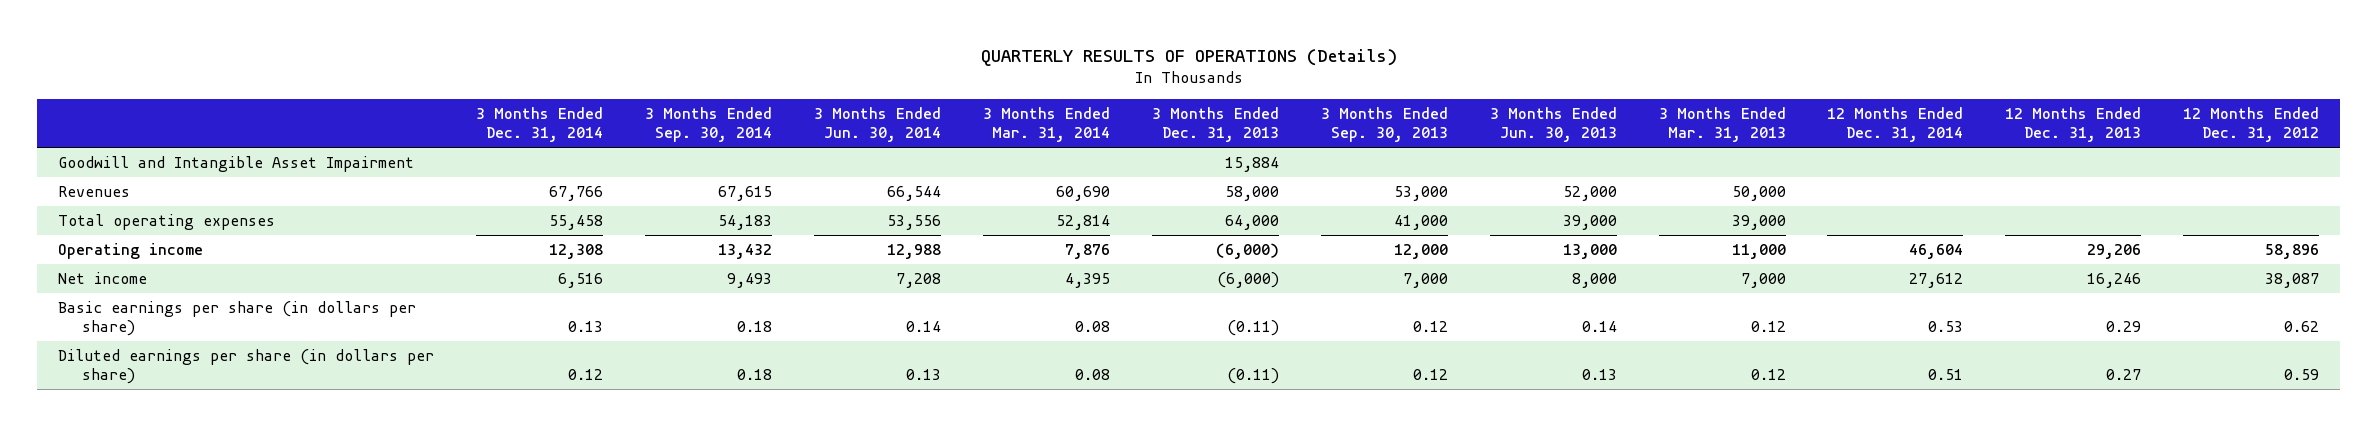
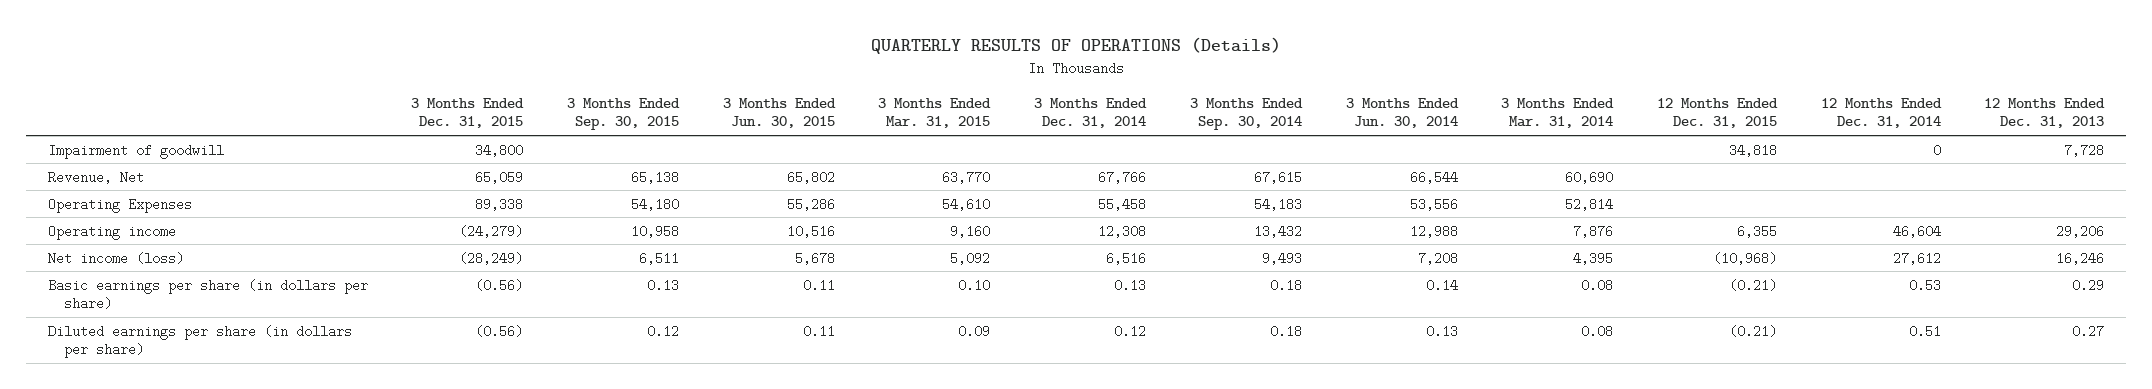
[1151,107,1279,143] 3 Months Ended Dec. 31, 2013 -> none
[1320,107,1448,143] 3 Months Ended Sep. 30, 2013 -> none
[1489,107,1617,143] 3 Months Ended Jun. 30, 2013 -> none
[1658,107,1786,143] 3 Months Ended Mar. 31, 2013 -> none
[2183,107,2320,143] 12 Months Ended Dec. 31, 2012 -> none
none -> [411,97,525,129] 3 Months Ended Dec. 31, 2015
none -> [567,97,681,131] 3 Months Ended Sep. 30, 2015
none -> [722,97,836,129] 3 Months Ended Jun. 30, 2015
none -> [878,97,992,129] 3 Months Ended Mar. 31, 2015
none -> [1656,97,1778,129] 12 Months Ended Dec. 31, 2015
[58,155,415,172] Goodwill and Intangible Asset Impairment -> none
none -> [47,143,224,159] Impairment of goodwill
[58,185,131,197] Revenues -> [47,170,144,184] Revenue, Net
[58,213,276,230] Total operating expenses -> [47,197,192,213] Operating Expenses
[58,271,148,284] Net income -> [47,251,184,265] Net income (loss)

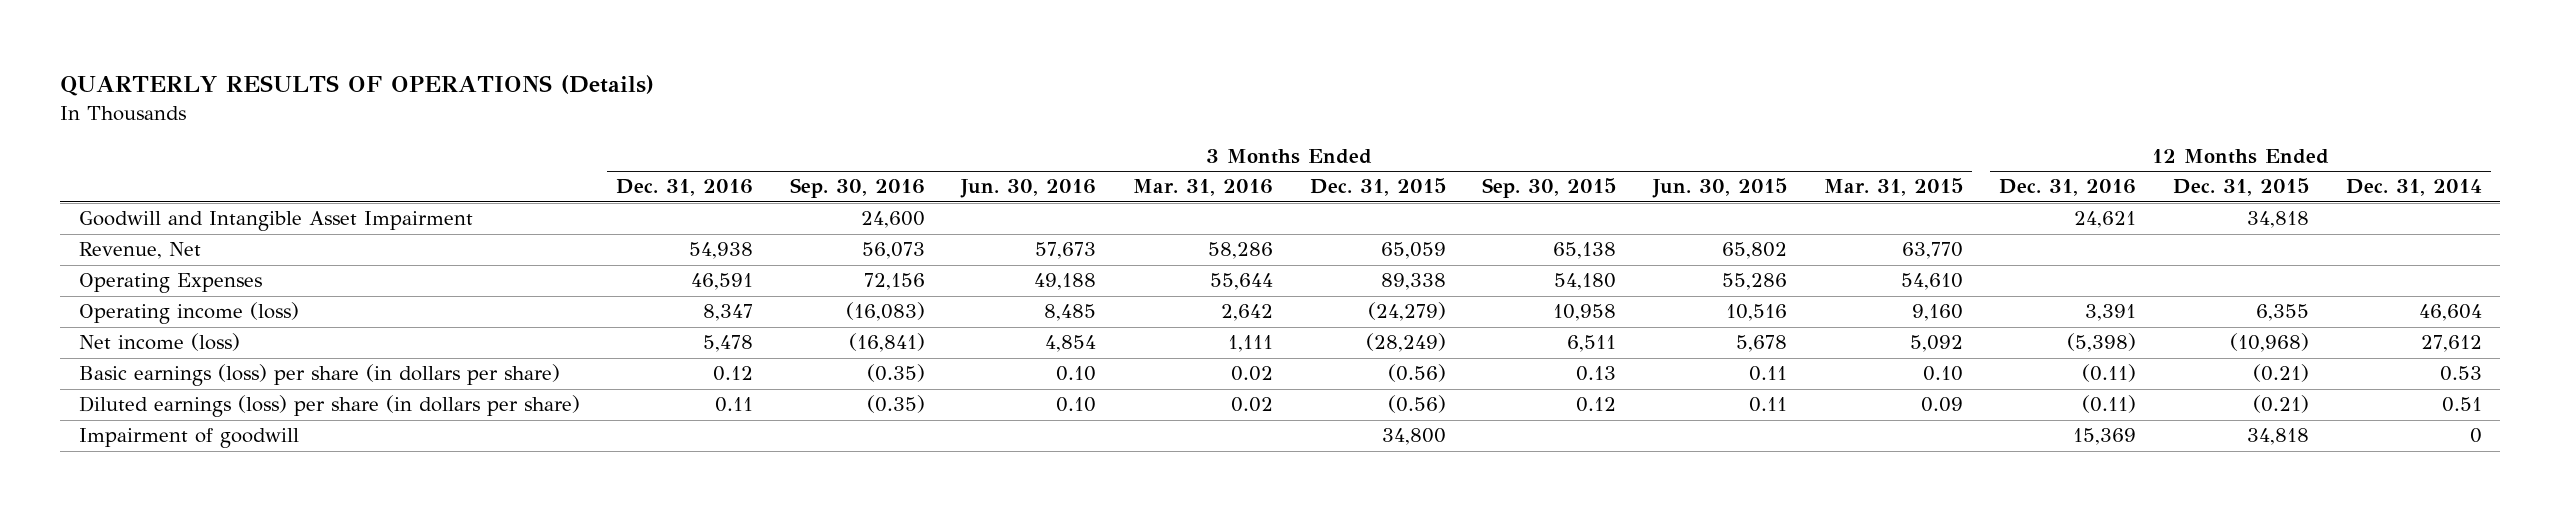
[1034,97,1148,129] 3 Months Ended Dec. 31, 2014 -> none
[1189,97,1303,131] 3 Months Ended Sep. 30, 2014 -> none
[1345,97,1459,129] 3 Months Ended Jun. 30, 2014 -> none
[1501,97,1615,129] 3 Months Ended Mar. 31, 2014 -> none
[1984,97,2106,129] 12 Months Ended Dec. 31, 2013 -> none
none -> [616,179,754,197] Dec. 31, 2016
none -> [789,178,925,199] Sep. 30, 2016
none -> [960,179,1097,199] Jun. 30, 2016
none -> [1133,179,1274,197] Mar. 31, 2016
none -> [1999,179,2137,197] Dec. 31, 2016
none -> [78,211,473,232] Goodwill and Intangible Asset Impairment
[47,224,176,240] Operating income -> [78,302,299,325] Operating income (loss)
[47,278,368,311] Basic earnings per share (in dollars per share) -> [78,364,560,387] Basic earnings (loss) per share (in dollars per share)
[47,324,352,359] Diluted earnings per share (in dollars per share) -> [78,395,580,418] Diluted earnings (loss) per share (in dollars per share)
[47,143,224,159] Impairment of goodwill -> [78,428,299,449] Impairment of goodwill

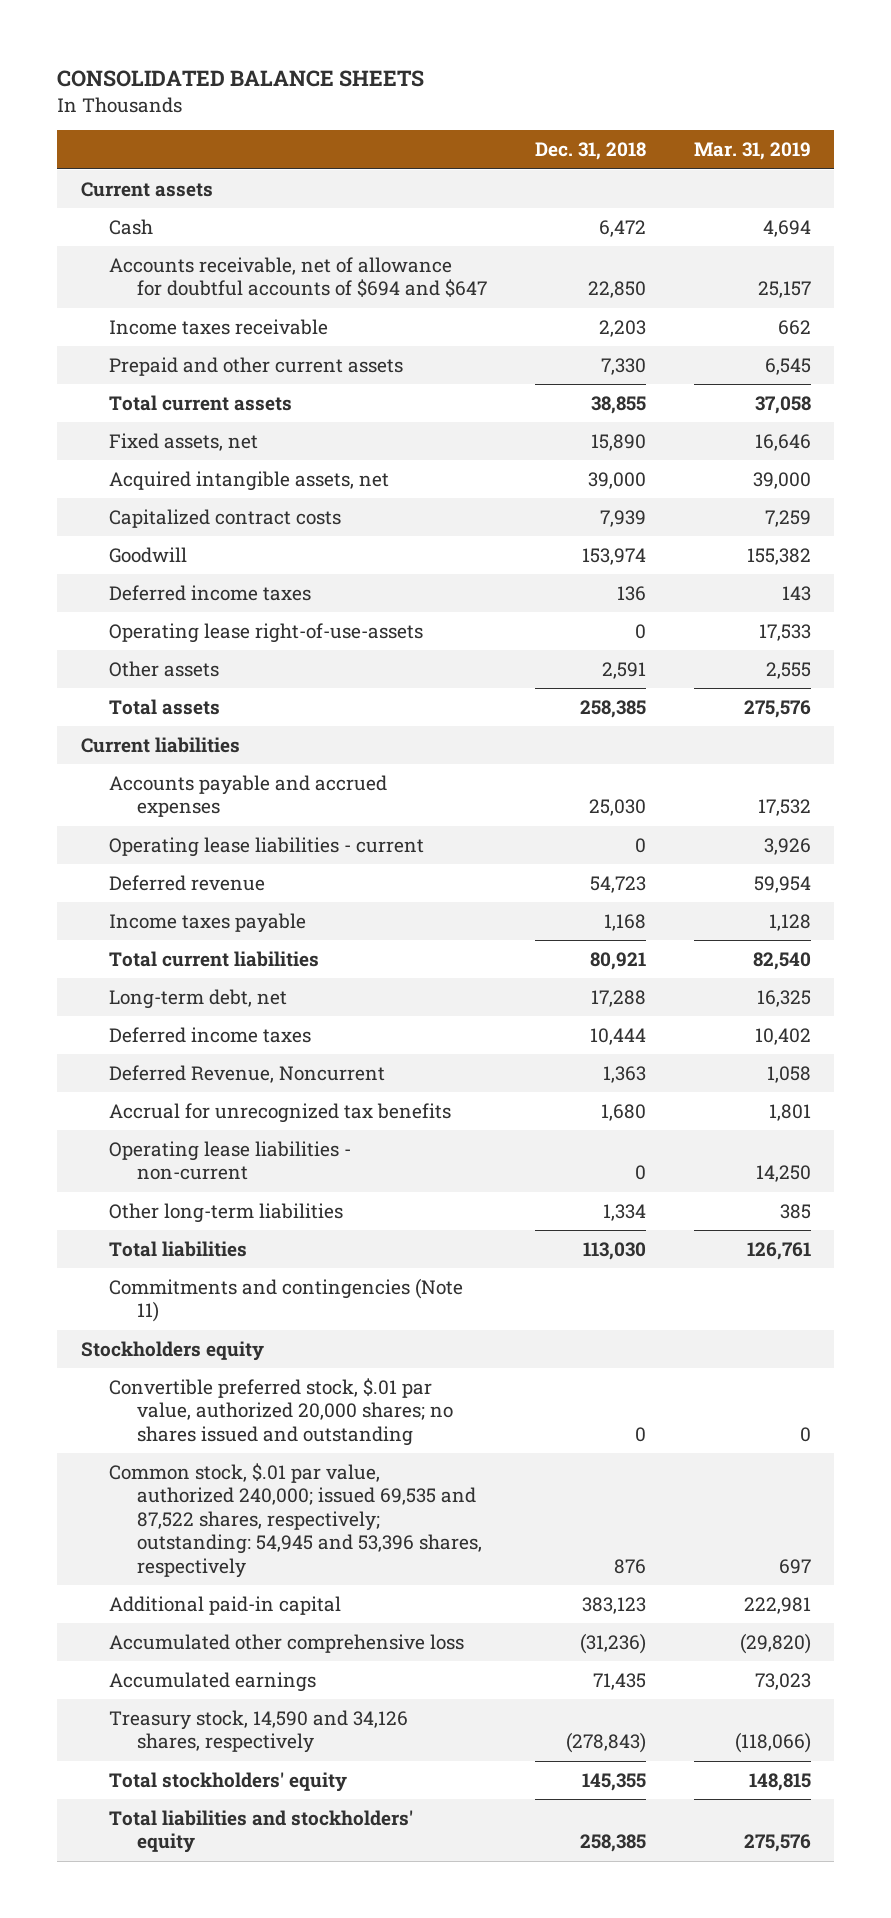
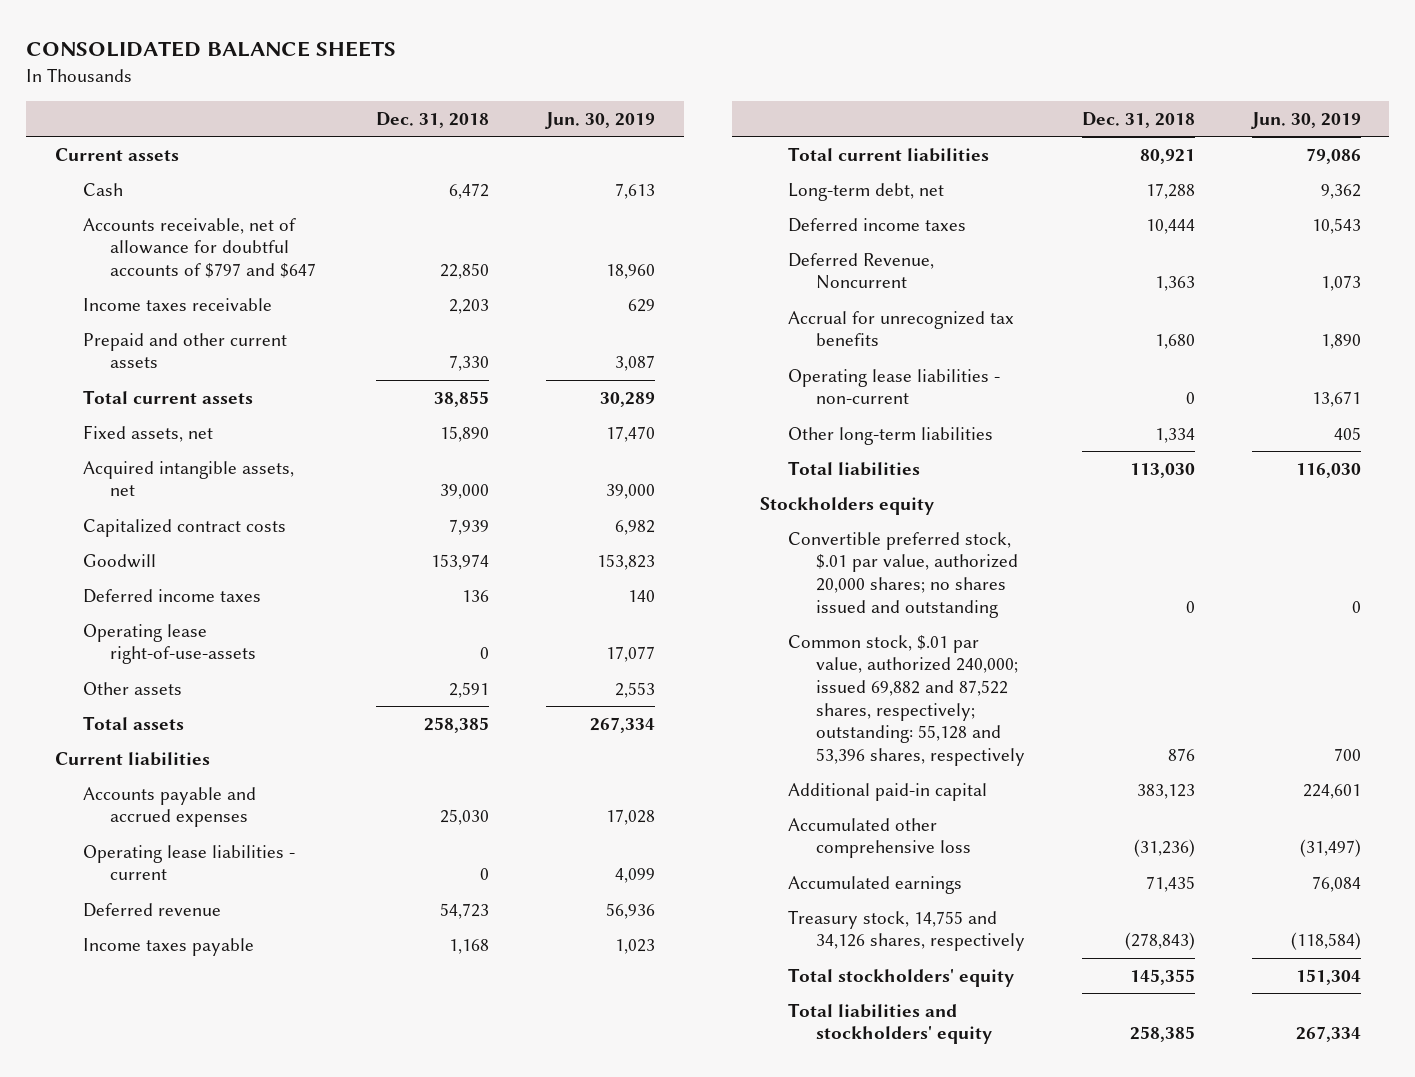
[693,142,811,161] Mar. 31, 2019 -> none
none -> [545,111,656,129] Jun. 30, 2019
[109,256,488,298] Accounts receivable, net of allowance for doubtful accounts of $694 and $647 -> [82,217,317,278] Accounts receivable, net of allowance for doubtful accounts of $797 and $647
[109,1277,464,1323] Commitments and contingencies (Note 11) -> none
[109,1462,483,1578] Common stock, $.01 par value, authorized 240,000; issued 69,535 and 87,522 shares, respectively; outstanding: 54,945 and 53,396 shares, respectively -> [787,634,1025,766] Common stock, $.01 par value, authorized 240,000; issued 69,882 and 87,522 shares, respectively; outstanding: 55,128 and 53,396 shares, respectively
[109,1709,409,1754] Treasury stock, 14,590 and 34,126 shares, respectively -> [787,909,1025,952] Treasury stock, 14,755 and 34,126 shares, respectively

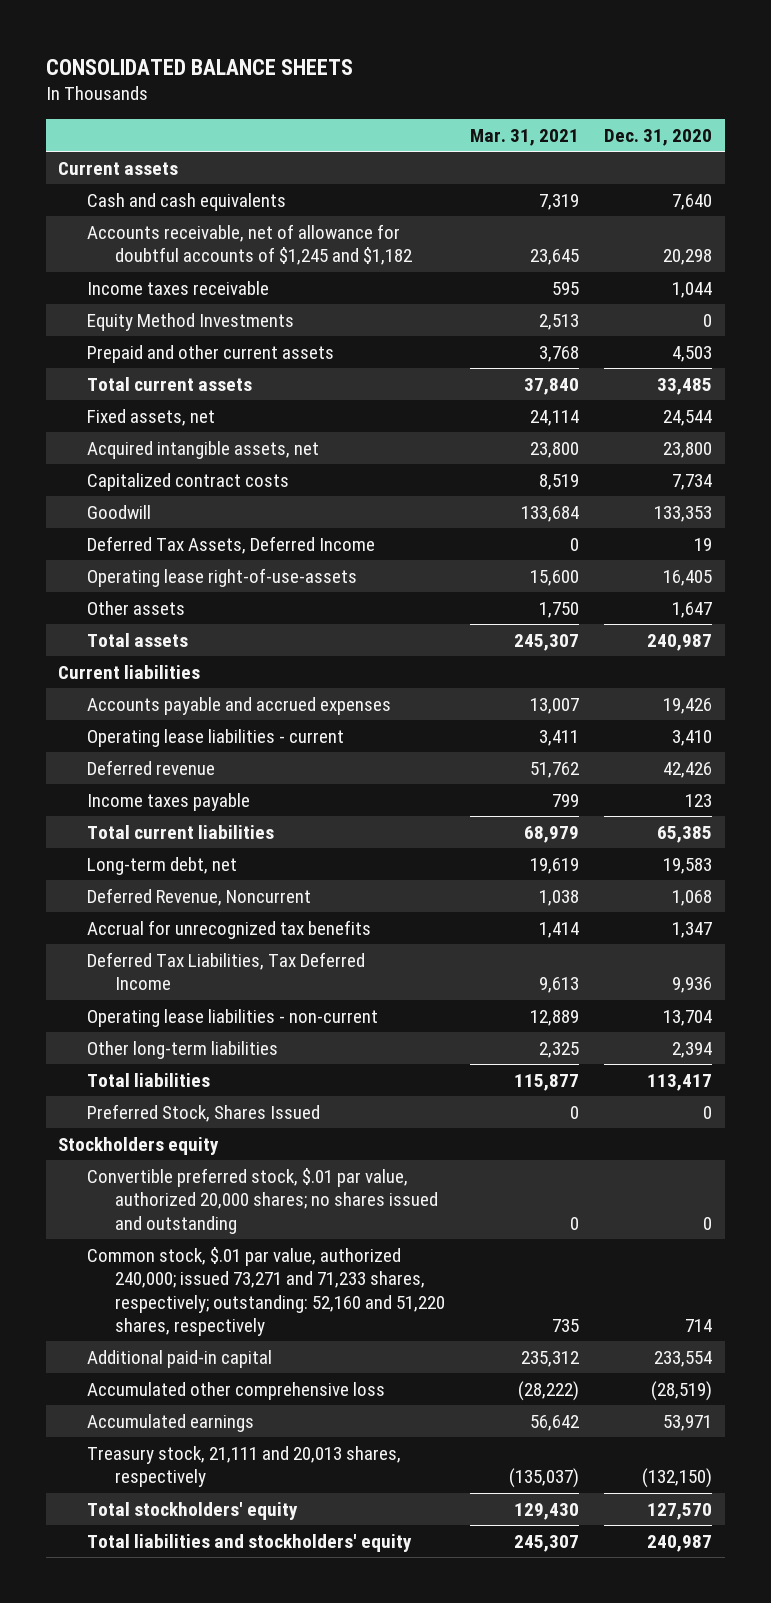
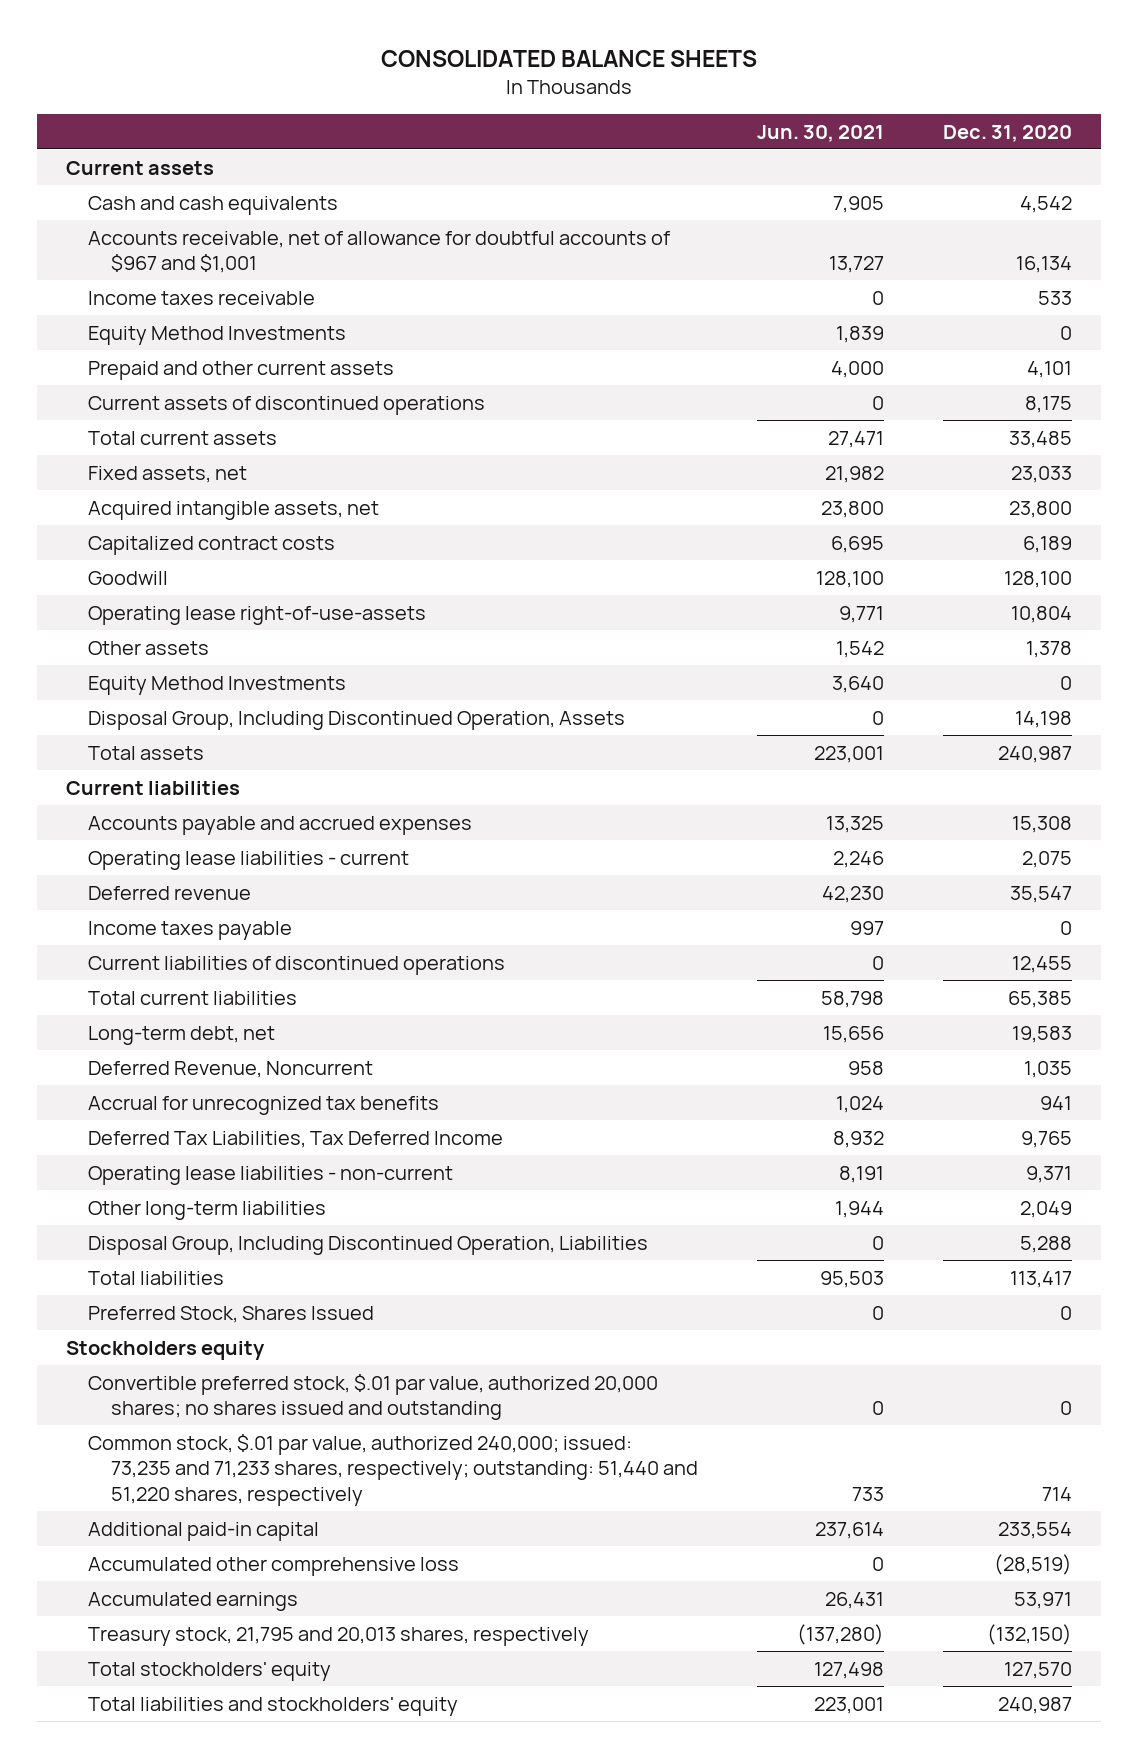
[470,128,580,146] Mar. 31, 2021 -> none
none -> [756,124,884,142] Jun. 30, 2021
[672,193,713,210] 7,640 -> [1019,195,1072,213] 4,542
[86,223,413,266] Accounts receivable, net of allowance for doubtful accounts of $1,245 and $1,182 -> [88,230,671,274] Accounts receivable, net of allowance for doubtful accounts of $967 and $1,001
[663,249,713,266] 20,298 -> [1015,256,1072,274] 16,134
[672,281,713,298] 1,044 -> [1037,290,1072,305] 533
[672,345,713,362] 4,503 -> [1026,360,1072,378] 4,101
none -> [88,395,486,415] Current assets of discontinued operations
[663,409,713,426] 24,544 -> [1010,465,1072,483] 23,033
[86,535,375,554] Deferred Tax Assets, Deferred Income -> none
[672,473,713,490] 7,734 -> [1022,535,1072,553] 6,189
[654,505,713,522] 133,353 -> [1003,570,1072,588] 128,100
[663,569,713,586] 16,405 -> [1010,605,1072,623] 10,804
[672,601,713,618] 1,647 -> [1025,640,1072,658] 1,378
none -> [88,675,347,695] Equity Method Investments
none -> [88,710,626,730] Disposal Group, Including Discontinued Operation, Assets
[663,697,713,714] 19,426 -> [1011,815,1072,833] 15,308
[672,729,713,746] 3,410 -> [1021,850,1072,868] 2,075
[663,761,713,778] 42,426 -> [1009,885,1072,903] 35,547
[685,793,713,807] 123 -> [1059,920,1072,935] 0
none -> [88,955,506,975] Current liabilities of discontinued operations
[672,889,713,906] 1,068 -> [1023,1060,1072,1078] 1,035
[672,921,713,938] 1,347 -> [1039,1095,1072,1110] 941
[672,977,713,994] 9,936 -> [1020,1130,1072,1148] 9,765
[663,1009,713,1026] 13,704 -> [1025,1165,1072,1183] 9,371
[672,1041,713,1058] 2,394 -> [1019,1200,1072,1218] 2,049
none -> [88,1235,649,1255] Disposal Group, Including Discontinued Operation, Liabilities
[86,1246,446,1337] Common stock, $.01 par value, authorized 240,000; issued 73,271 and 71,233 shares, respectively; outstanding: 52,160 and 51,220 shares, respectively -> [88,1433,698,1506] Common stock, $.01 par value, authorized 240,000; issued: 73,235 and 71,233 shares, respectively; outstanding: 51,440 and 51,220 shares, respectively
[86,1445,401,1488] Treasury stock, 21,111 and 20,013 shares, respectively -> [88,1626,590,1646] Treasury stock, 21,795 and 20,013 shares, respectively

